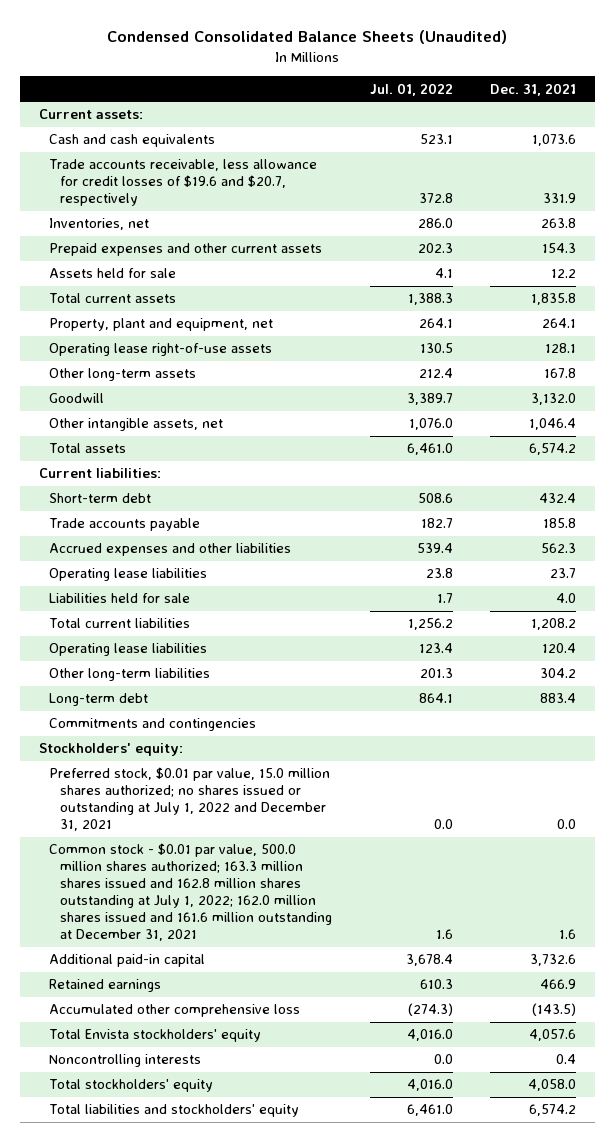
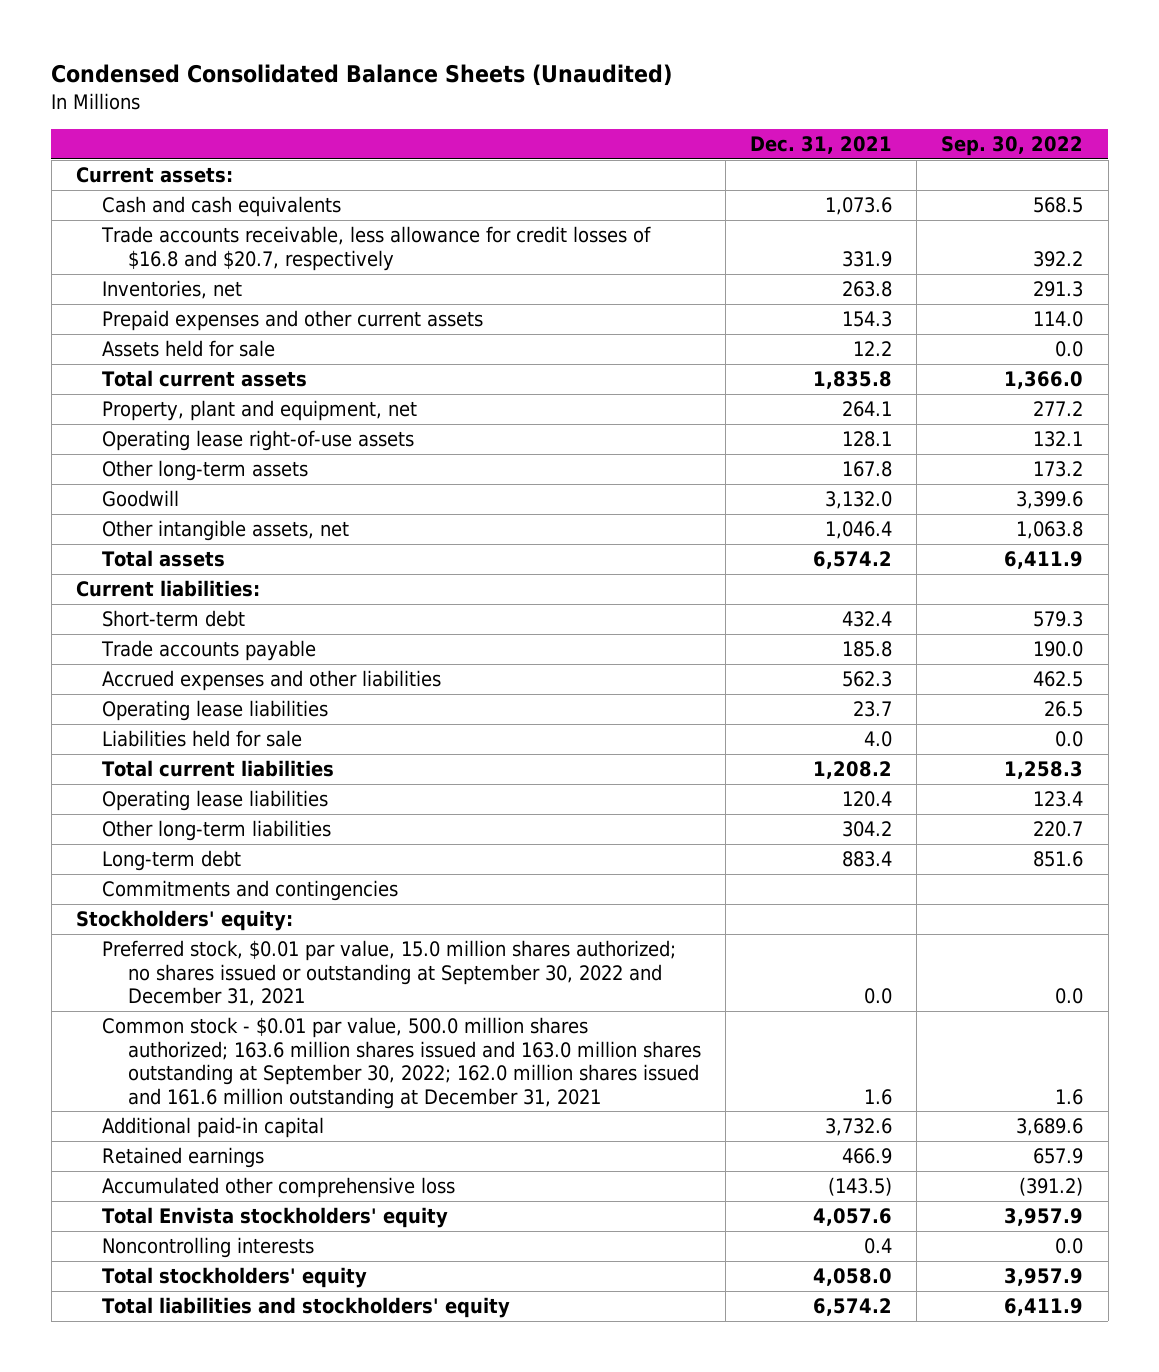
[369,82,453,96] Jul. 01, 2022 -> none
none -> [941,135,1084,156] Sep. 30, 2022
[49,159,318,207] Trade accounts receivable, less allowance for credit losses of $19.6 and $20.7, respectively -> [100,226,651,271] Trade accounts receivable, less allowance for credit losses of $16.8 and $20.7, respectively
[49,767,331,832] Preferred stock, $0.01 par value, 15.0 million shares authorized; no shares issued or outstanding at July 1, 2022 and December 31, 2021 -> [101,940,676,1007] Preferred stock, $0.01 par value, 15.0 million shares authorized; no shares issued or outstanding at September 30, 2022 and December 31, 2021
[49,843,333,941] Common stock - $0.01 par value, 500.0 million shares authorized; 163.3 million shares issued and 162.8 million shares outstanding at July 1, 2022; 162.0 million shares issued and 161.6 million outstanding at December 31, 2021 -> [101,1017,702,1109] Common stock - $0.01 par value, 500.0 million shares authorized; 163.6 million shares issued and 163.0 million shares outstanding at September 30, 2022; 162.0 million shares issued and 161.6 million outstanding at December 31, 2021

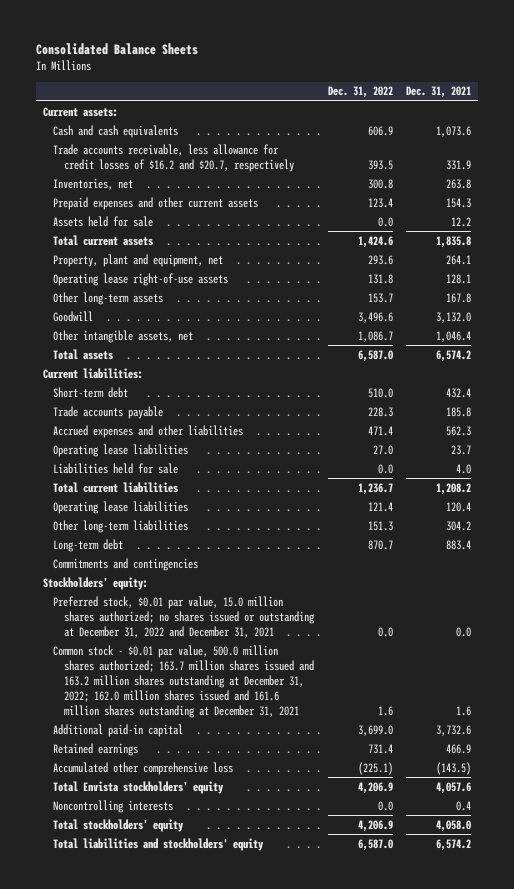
[51,63,673,86] Condensed Consolidated Balance Sheets (Unaudited) -> [35,42,198,55] Consolidated Balance Sheets
[941,135,1084,156] Sep. 30, 2022 -> none
none -> [327,86,393,99] Dec. 31, 2022
[100,226,651,271] Trade accounts receivable, less allowance for credit losses of $16.8 and $20.7, respectively -> [53,143,294,172] Trade accounts receivable, less allowance for credit losses of $16.2 and $20.7, respectively
[101,940,676,1007] Preferred stock, $0.01 par value, 15.0 million shares authorized; no shares issued or outstanding at September 30, 2022 and December 31, 2021 -> [53,595,315,638] Preferred stock, $0.01 par value, 15.0 million shares authorized; no shares issued or outstanding at December 31, 2022 and December 31, 2021
[101,1017,702,1109] Common stock - $0.01 par value, 500.0 million shares authorized; 163.6 million shares issued and 163.0 million shares outstanding at September 30, 2022; 162.0 million shares issued and 161.6 million outstanding at December 31, 2021 -> [53,644,314,718] Common stock - $0.01 par value, 500.0 million shares authorized; 163.7 million shares issued and 163.2 million shares outstanding at December 31, 2022; 162.0 million shares issued and 161.6 million shares outstanding at December 31, 2021

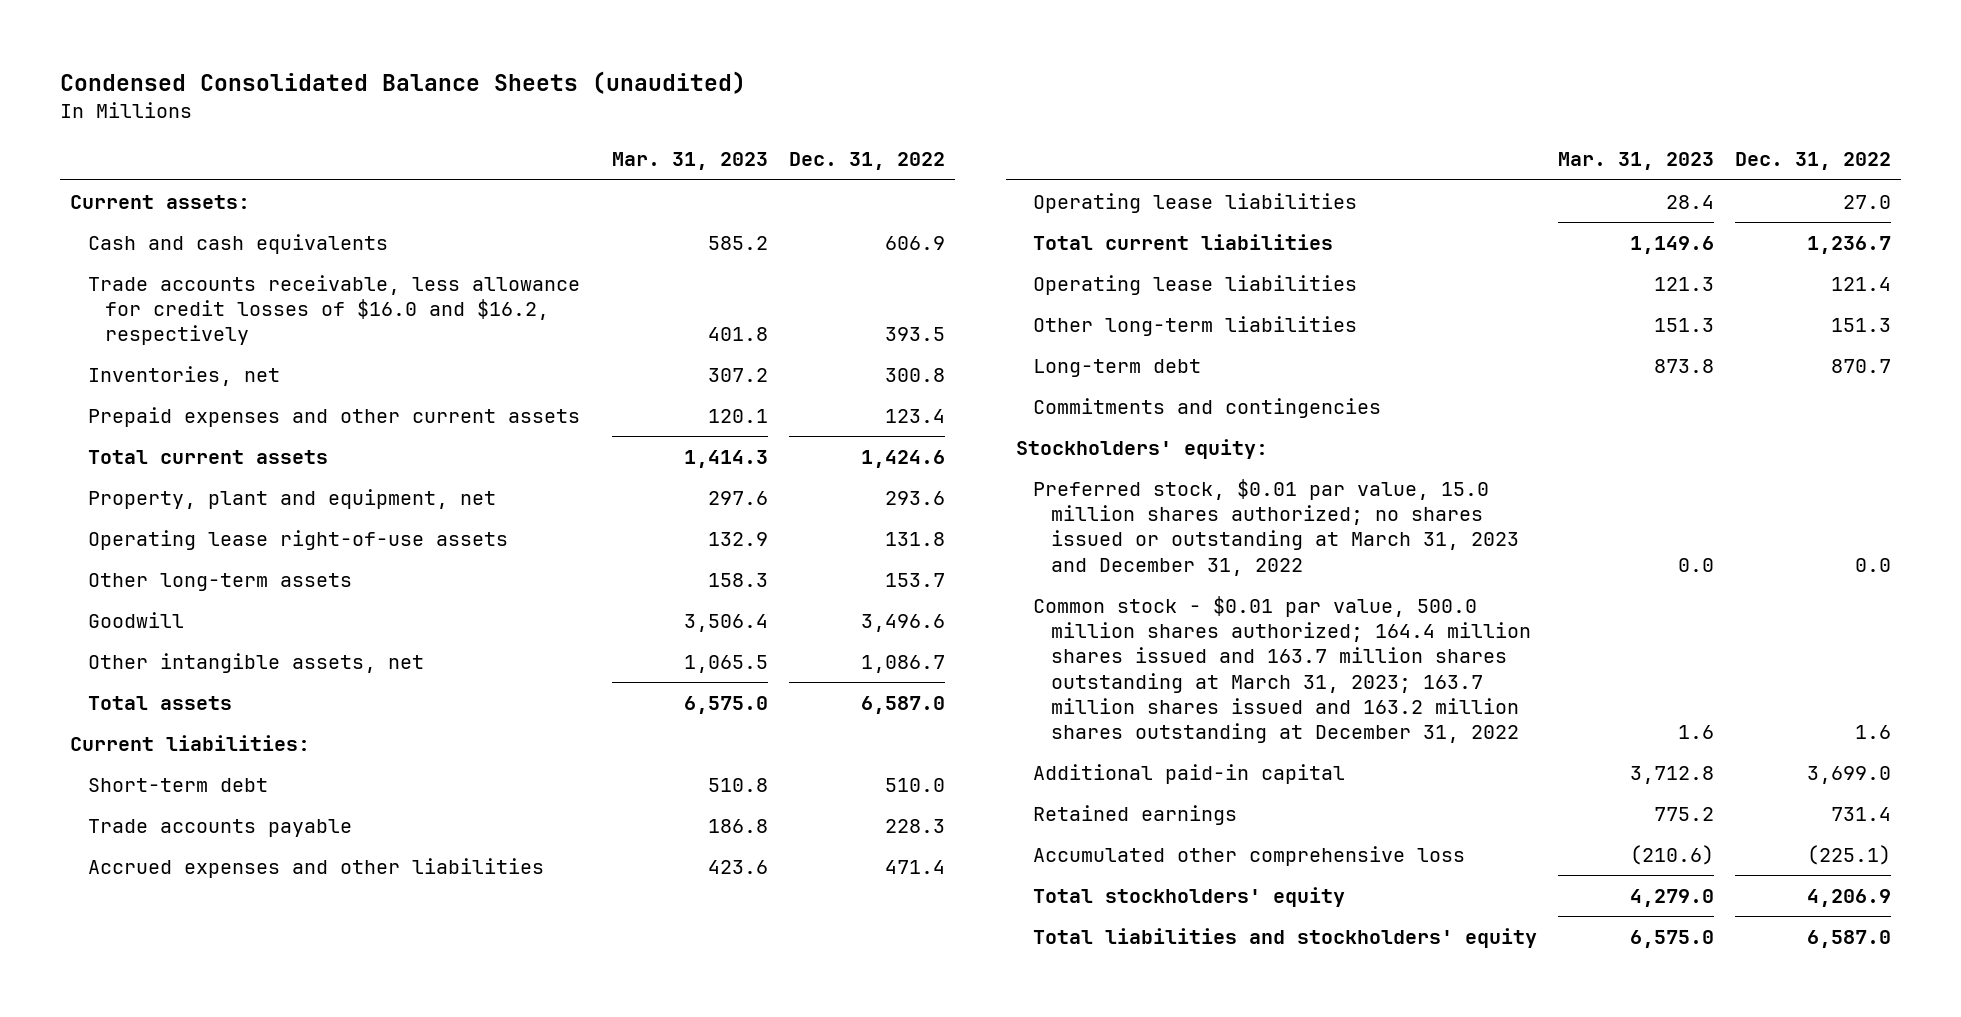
[35,42,198,55] Consolidated Balance Sheets -> [59,71,746,95] Condensed Consolidated Balance Sheets (unaudited)
[406,86,472,99] Dec. 31, 2021 -> none
none -> [612,152,769,171] Mar. 31, 2023
[53,143,294,172] Trade accounts receivable, less allowance for credit losses of $16.2 and $20.7, respectively -> [87,274,580,346] Trade accounts receivable, less allowance for credit losses of $16.0 and $16.2, respectively
[53,215,154,227] Assets held for sale -> none
[53,462,179,474] Liabilities held for sale -> none
[53,595,315,638] Preferred stock, $0.01 par value, 15.0 million shares authorized; no shares issued or outstanding at December 31, 2022 and December 31, 2021 -> [1033,478,1519,576] Preferred stock, $0.01 par value, 15.0 million shares authorized; no shares issued or outstanding at March 31, 2023 and December 31, 2022
[53,644,314,718] Common stock - $0.01 par value, 500.0 million shares authorized; 163.7 million shares issued and 163.2 million shares outstanding at December 31, 2022; 162.0 million shares issued and 161.6 million shares outstanding at December 31, 2021 -> [1033,595,1531,744] Common stock - $0.01 par value, 500.0 million shares authorized; 164.4 million shares issued and 163.7 million shares outstanding at March 31, 2023; 163.7 million shares issued and 163.2 million shares outstanding at December 31, 2022
[53,780,225,794] Total Envista stockholders' equity -> none
[53,799,174,813] Noncontrolling interests -> none

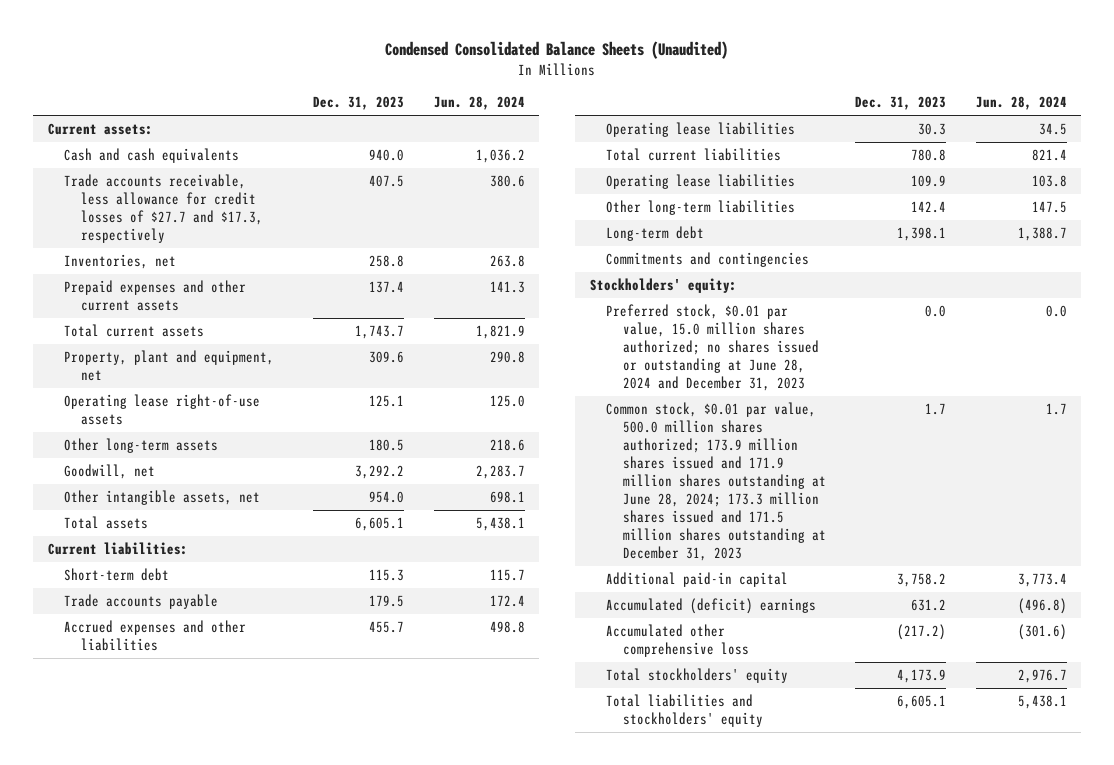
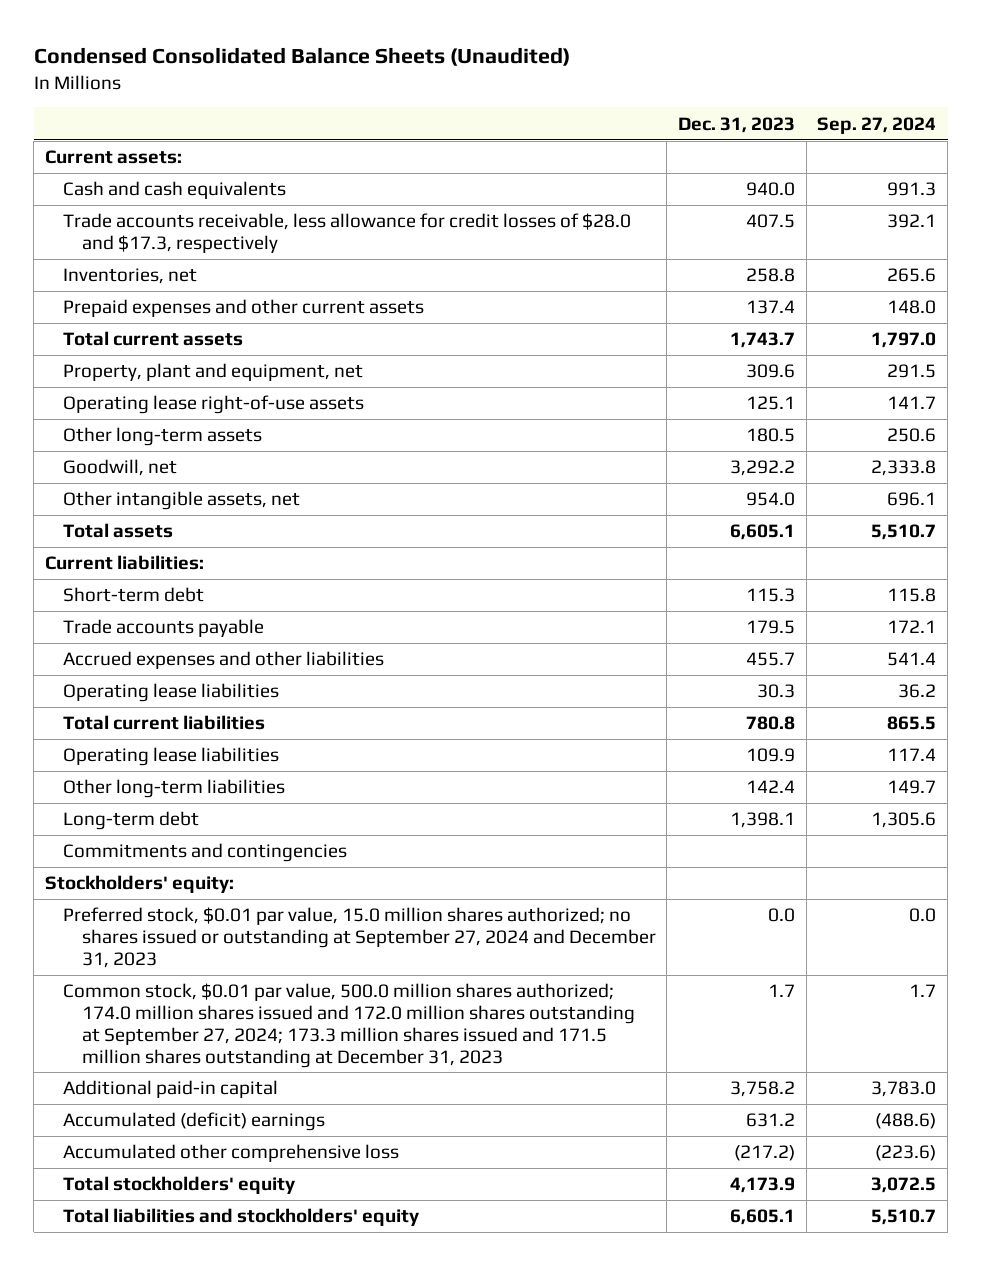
[433,96,525,111] Jun. 28, 2024 -> none
none -> [817,116,937,134] Sep. 27, 2024
[64,174,264,244] Trade accounts receivable, less allowance for credit losses of $27.7 and $17.3, respectively -> [63,213,632,253] Trade accounts receivable, less allowance for credit losses of $28.0 and $17.3, respectively
[606,304,820,392] Preferred stock, $0.01 par value, 15.0 million shares authorized; no shares issued or outstanding at June 28, 2024 and December 31, 2023 -> [63,907,656,968] Preferred stock, $0.01 par value, 15.0 million shares authorized; no shares issued or outstanding at September 27, 2024 and December 31, 2023
[606,402,827,561] Common stock, $0.01 par value, 500.0 million shares authorized; 173.9 million shares issued and 171.9 million shares outstanding at June 28, 2024; 173.3 million shares issued and 171.5 million shares outstanding at December 31, 2023 -> [63,983,635,1068] Common stock, $0.01 par value, 500.0 million shares authorized; 174.0 million shares issued and 172.0 million shares outstanding at September 27, 2024; 173.3 million shares issued and 171.5 million shares outstanding at December 31, 2023

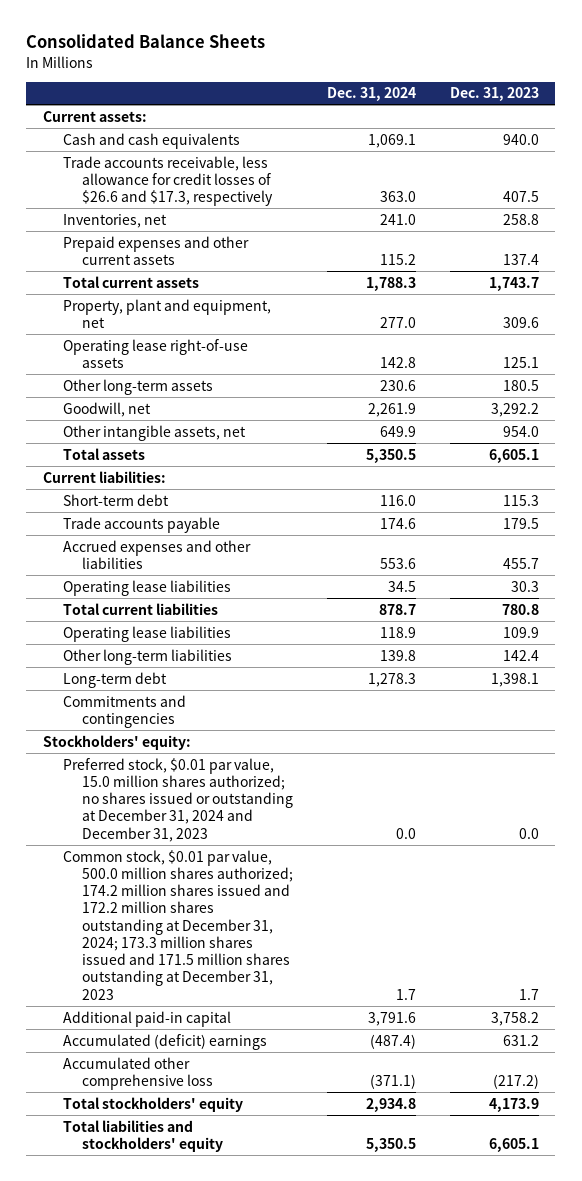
[33,47,570,67] Condensed Consolidated Balance Sheets (Unaudited) -> [26,34,266,49] Consolidated Balance Sheets
[817,116,937,134] Sep. 27, 2024 -> none
none -> [326,87,416,102] Dec. 31, 2024
[63,213,632,253] Trade accounts receivable, less allowance for credit losses of $28.0 and $17.3, respectively -> [62,155,274,207] Trade accounts receivable, less allowance for credit losses of $26.6 and $17.3, respectively
[63,907,656,968] Preferred stock, $0.01 par value, 15.0 million shares authorized; no shares issued or outstanding at September 27, 2024 and December 31, 2023 -> [62,757,294,842] Preferred stock, $0.01 par value, 15.0 million shares authorized; no shares issued or outstanding at December 31, 2024 and December 31, 2023
[63,983,635,1068] Common stock, $0.01 par value, 500.0 million shares authorized; 174.0 million shares issued and 172.0 million shares outstanding at September 27, 2024; 173.3 million shares issued and 171.5 million shares outstanding at December 31, 2023 -> [62,849,294,1000] Common stock, $0.01 par value, 500.0 million shares authorized; 174.2 million shares issued and 172.2 million shares outstanding at December 31, 2024; 173.3 million shares issued and 171.5 million shares outstanding at December 31, 2023

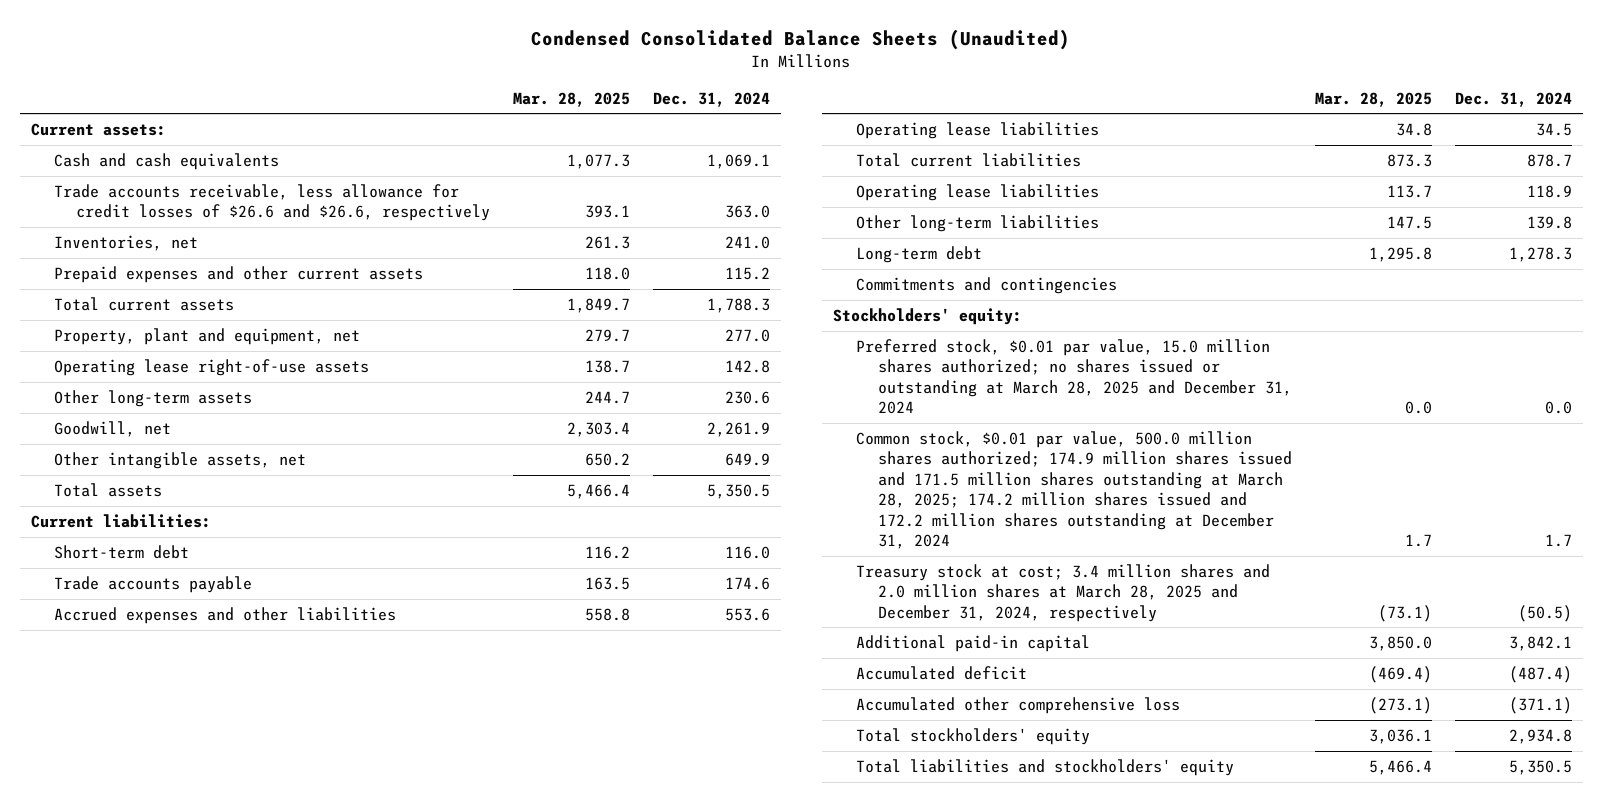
[26,34,266,49] Consolidated Balance Sheets -> [531,28,1071,50] Condensed Consolidated Balance Sheets (Unaudited)
[449,87,539,102] Dec. 31, 2023 -> none
none -> [513,91,631,107] Mar. 28, 2025
[62,155,274,207] Trade accounts receivable, less allowance for credit losses of $26.6 and $17.3, respectively -> [53,183,491,222] Trade accounts receivable, less allowance for credit losses of $26.6 and $26.6, respectively
[62,757,294,842] Preferred stock, $0.01 par value, 15.0 million shares authorized; no shares issued or outstanding at December 31, 2024 and December 31, 2023 -> [855,338,1293,415] Preferred stock, $0.01 par value, 15.0 million shares authorized; no shares issued or outstanding at March 28, 2025 and December 31, 2024
[62,849,294,1000] Common stock, $0.01 par value, 500.0 million shares authorized; 174.2 million shares issued and 172.2 million shares outstanding at December 31, 2024; 173.3 million shares issued and 171.5 million shares outstanding at December 31, 2023 -> [855,430,1293,549] Common stock, $0.01 par value, 500.0 million shares authorized; 174.9 million shares issued and 171.5 million shares outstanding at March 28, 2025; 174.2 million shares issued and 172.2 million shares outstanding at December 31, 2024
none -> [855,563,1270,622] Treasury stock at cost; 3.4 million shares and 2.0 million shares at March 28, 2025 and December 31, 2024, respectively
[367,1011,416,1026] 3,791.6 -> [1508,635,1572,651] 3,842.1
[62,1033,267,1050] Accumulated (deficit) earnings -> [855,665,1027,680] Accumulated deficit

